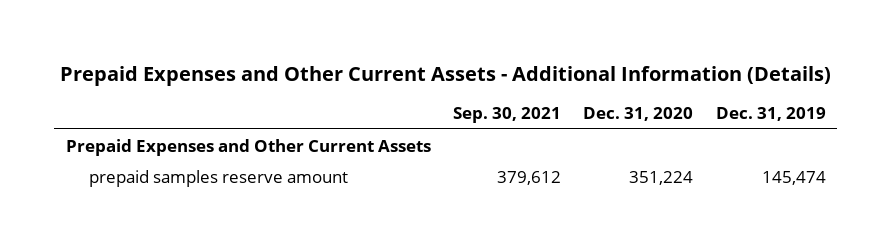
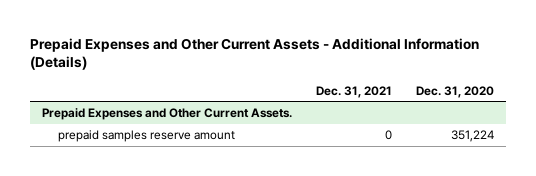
[453,107,562,124] Sep. 30, 2021 -> none
[715,107,826,122] Dec. 31, 2019 -> none
none -> [315,85,392,98] Dec. 31, 2021
[65,138,431,156] Prepaid Expenses and Other Current Assets -> [41,108,292,121] Prepaid Expenses and Other Current Assets.

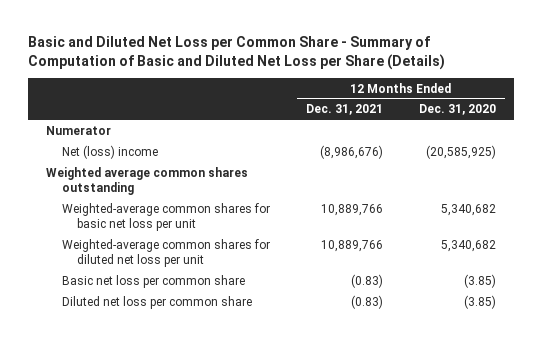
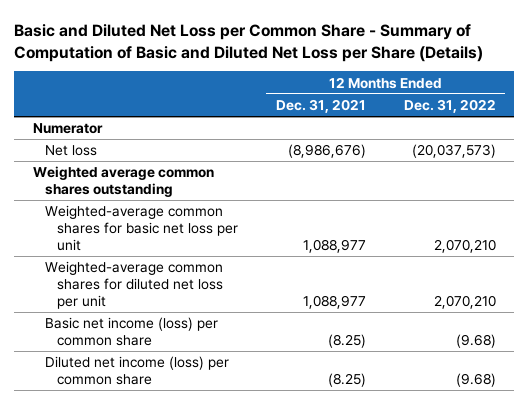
[419,104,497,116] Dec. 31, 2020 -> none
none -> [403,99,496,114] Dec. 31, 2022
[61,144,158,159] Net (loss) income -> [44,145,97,157] Net loss
[321,203,384,216] 10,889,766 -> [302,238,366,253] 1,088,977
[321,239,384,252] 10,889,766 -> [302,294,366,309] 1,088,977
[61,274,245,288] Basic net loss per common share -> [44,317,218,346] Basic net income (loss) per common share
[351,273,384,288] (0.83) -> [327,333,366,348] (8.25)
[61,295,252,309] Diluted net loss per common share -> [44,356,229,385] Diluted net income (loss) per common share
[351,294,384,309] (0.83) -> [327,372,366,387] (8.25)

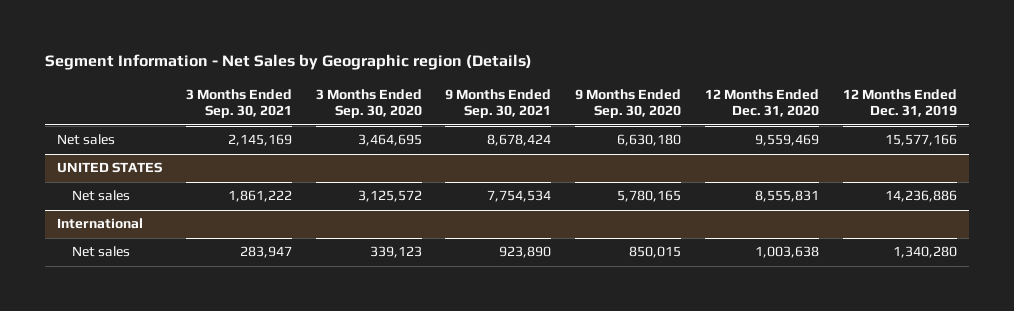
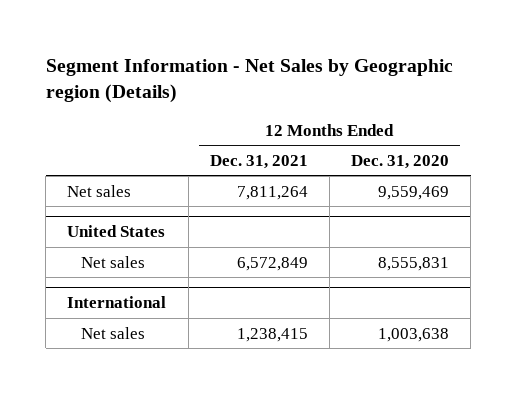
[185,88,292,119] 3 Months Ended Sep. 30, 2021 -> none
[315,88,422,119] 3 Months Ended Sep. 30, 2020 -> none
[445,88,552,119] 9 Months Ended Sep. 30, 2021 -> none
[575,88,682,119] 9 Months Ended Sep. 30, 2020 -> none
[843,88,958,118] 12 Months Ended Dec. 31, 2019 -> none
none -> [209,154,308,169] Dec. 31, 2021
[56,162,162,174] UNITED STATES -> [67,225,166,238] United States

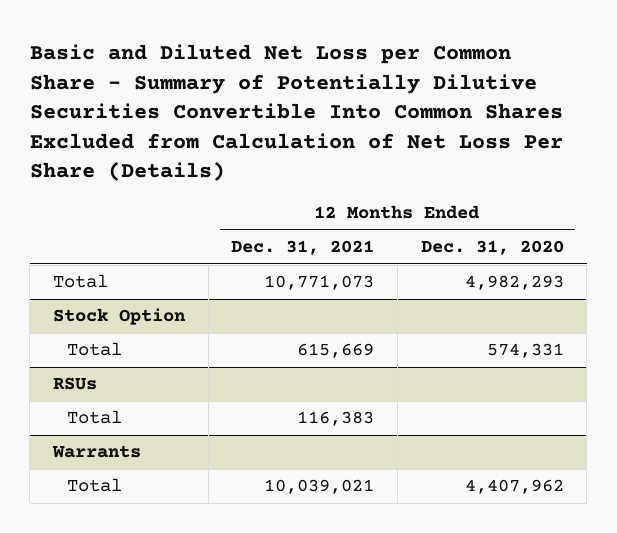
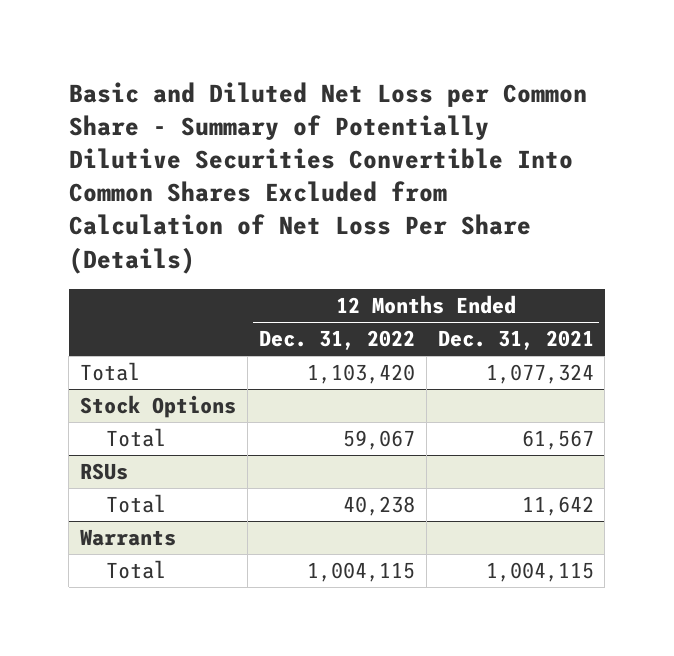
[420,240,564,256] Dec. 31, 2020 -> none
none -> [258,330,415,351] Dec. 31, 2022
[264,275,375,291] 10,771,073 -> [485,364,594,385] 1,077,324
[52,308,186,326] Stock Option -> [80,395,237,419] Stock Options
[297,343,375,359] 615,669 -> [521,430,594,451] 61,567
[297,411,375,427] 116,383 -> [521,496,594,517] 11,642
[264,479,375,495] 10,039,021 -> [485,562,594,583] 1,004,115

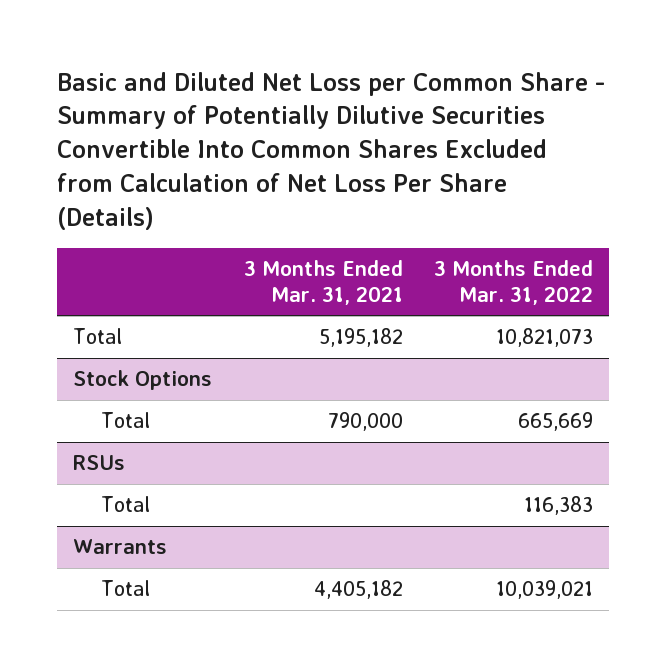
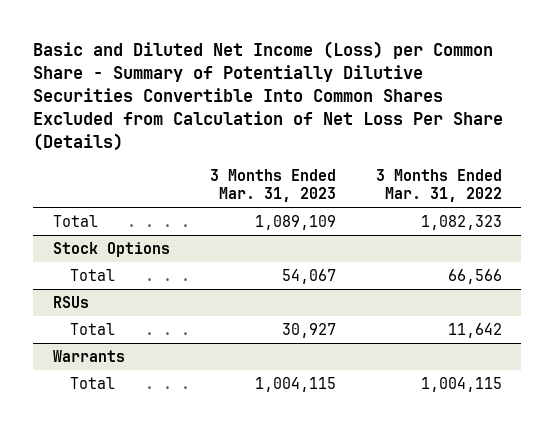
[56,71,605,230] Basic and Diluted Net Loss per Common Share - Summary of Potentially Dilutive Securities Convertible Into Common Shares Excluded from Calculation of Net Loss Per Share (Details) -> [33,41,504,151] Basic and Diluted Net Income (Loss) per Common Share - Summary of Potentially Dilutive Securities Convertible Into Common Shares Excluded from Calculation of Net Loss Per Share (Details)
[243,259,403,305] 3 Months Ended Mar. 31, 2021 -> none
none -> [209,169,336,203] 3 Months Ended Mar. 31, 2023
[496,328,594,348] 10,821,073 -> [420,214,502,230] 1,082,323
[518,412,594,432] 665,669 -> [447,268,502,284] 66,566
[524,496,594,516] 116,383 -> [447,322,502,338] 11,642
[496,580,594,600] 10,039,021 -> [420,376,502,392] 1,004,115

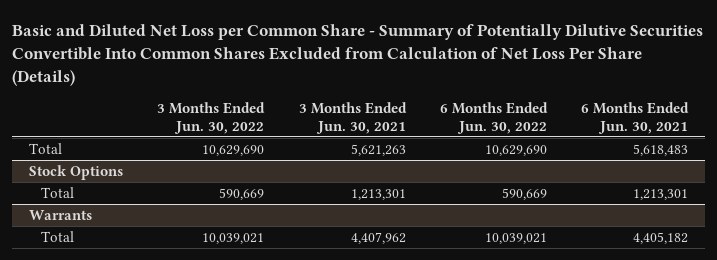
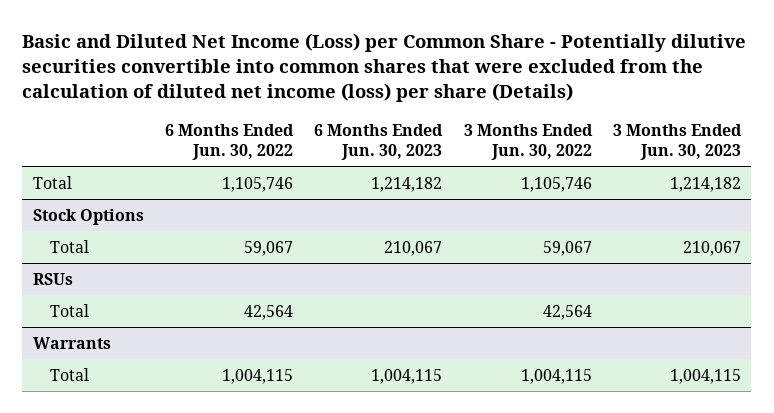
[12,23,704,86] Basic and Diluted Net Loss per Common Share - Summary of Potentially Dilutive Securities Convertible Into Common Shares Excluded from Calculation of Net Loss Per Share (Details) -> [22,32,747,102] Basic and Diluted Net Income (Loss) per Common Share - Potentially dilutive securities convertible into common shares that were excluded from the calculation of diluted net income (loss) per share (Details)
[298,102,407,134] 3 Months Ended Jun. 30, 2021 -> none
[580,102,689,134] 6 Months Ended Jun. 30, 2021 -> none
none -> [314,123,444,161] 6 Months Ended Jun. 30, 2023
none -> [612,123,742,161] 3 Months Ended Jun. 30, 2023
[202,145,265,157] 10,629,690 -> [520,176,592,192] 1,105,746
[484,145,547,157] 10,629,690 -> [222,176,294,192] 1,105,746
[219,188,265,201] 590,669 -> [542,240,592,256] 59,067
[501,188,547,201] 590,669 -> [244,240,294,256] 59,067
none -> [33,272,74,285] RSUs
none -> [50,303,90,317] Total
[202,233,265,245] 10,039,021 -> [520,368,592,384] 1,004,115
[484,233,547,245] 10,039,021 -> [222,368,294,384] 1,004,115

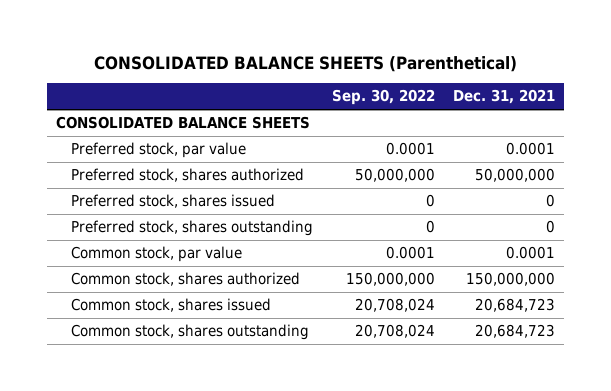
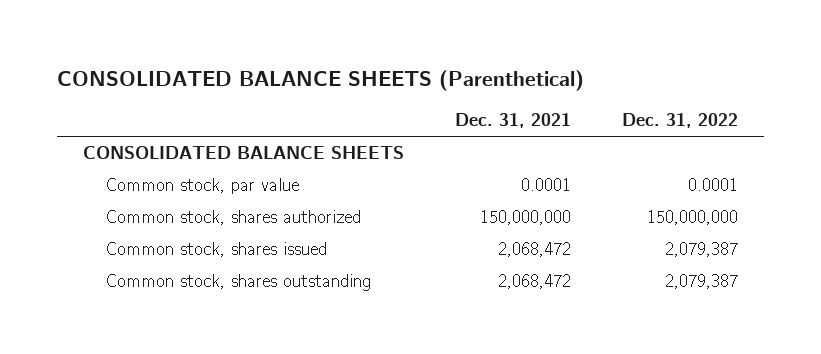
[331,89,435,106] Sep. 30, 2022 -> none
none -> [622,113,739,129] Dec. 31, 2022
[71,142,247,159] Preferred stock, par value -> none
[71,168,305,183] Preferred stock, shares authorized -> none
[71,194,276,209] Preferred stock, shares issued -> none
[71,220,314,237] Preferred stock, shares outstanding -> none
[474,298,555,313] 20,684,723 -> [498,242,572,258] 2,068,472
[474,324,555,339] 20,684,723 -> [498,274,572,290] 2,068,472

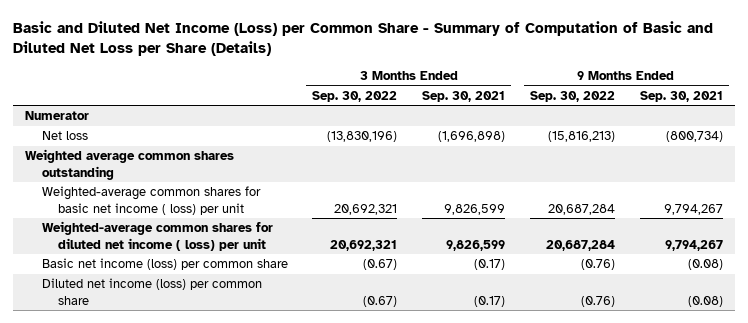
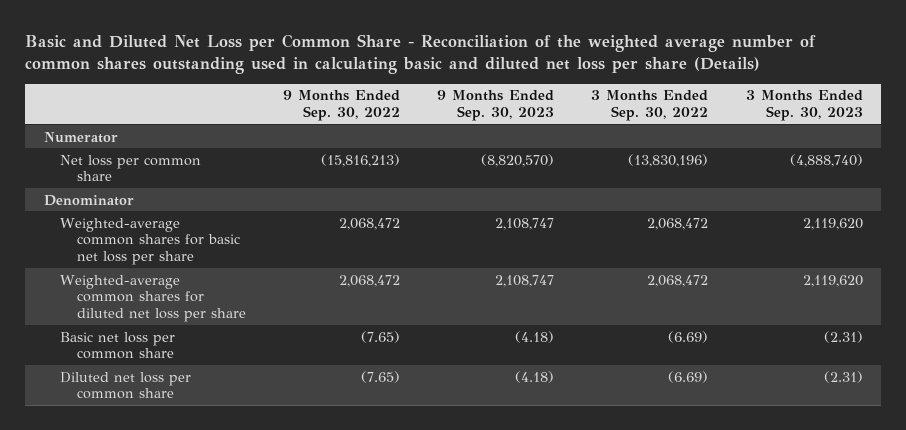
[12,20,713,57] Basic and Diluted Net Income (Loss) per Common Share - Summary of Computation of Basic and Diluted Net Loss per Share (Details) -> [24,34,816,75] Basic and Diluted Net Loss per Common Share - Reconciliation of the weighted average number of common shares outstanding used in calculating basic and diluted net loss per share (Details)
[422,90,506,102] Sep. 30, 2021 -> none
[639,90,723,102] Sep. 30, 2021 -> none
none -> [437,90,555,122] 9 Months Ended Sep. 30, 2023
none -> [745,90,863,122] 3 Months Ended Sep. 30, 2023
[41,131,88,141] Net loss -> [60,154,202,182] Net loss per common share
[25,149,235,180] Weighted average common shares outstanding -> [43,194,134,206] Denominator
[41,186,261,215] Weighted-average common shares for basic net income ( loss) per unit -> [60,217,240,266] Weighted-average common shares for basic net loss per share
[334,203,398,215] 20,692,321 -> [647,217,709,230] 2,068,472
[548,203,616,215] 20,687,284 -> [338,217,400,230] 2,068,472
[41,221,273,251] Weighted-average common shares for diluted net income ( loss) per unit -> [60,274,246,323] Weighted-average common shares for diluted net loss per share
[330,239,398,251] 20,692,321 -> [647,274,709,287] 2,068,472
[546,239,616,251] 20,687,284 -> [338,274,400,287] 2,068,472
[41,258,288,271] Basic net income (loss) per common share -> [60,331,176,360] Basic net loss per common share
[363,259,398,271] (0.67) -> [668,330,709,343] (6.69)
[581,259,616,271] (0.76) -> [360,330,400,343] (7.65)
[41,278,262,305] Diluted net income (loss) per common share -> [60,371,192,400] Diluted net loss per common share
[363,295,398,307] (0.67) -> [668,370,709,383] (6.69)
[581,295,616,307] (0.76) -> [360,370,400,383] (7.65)

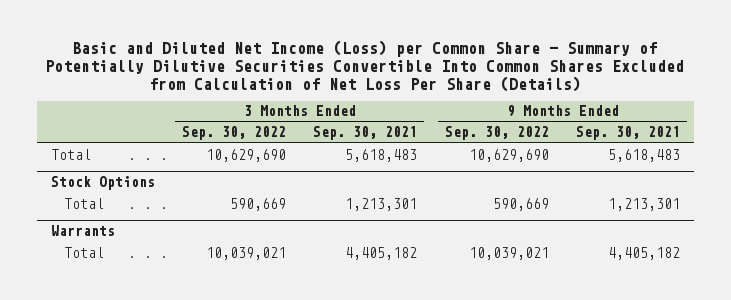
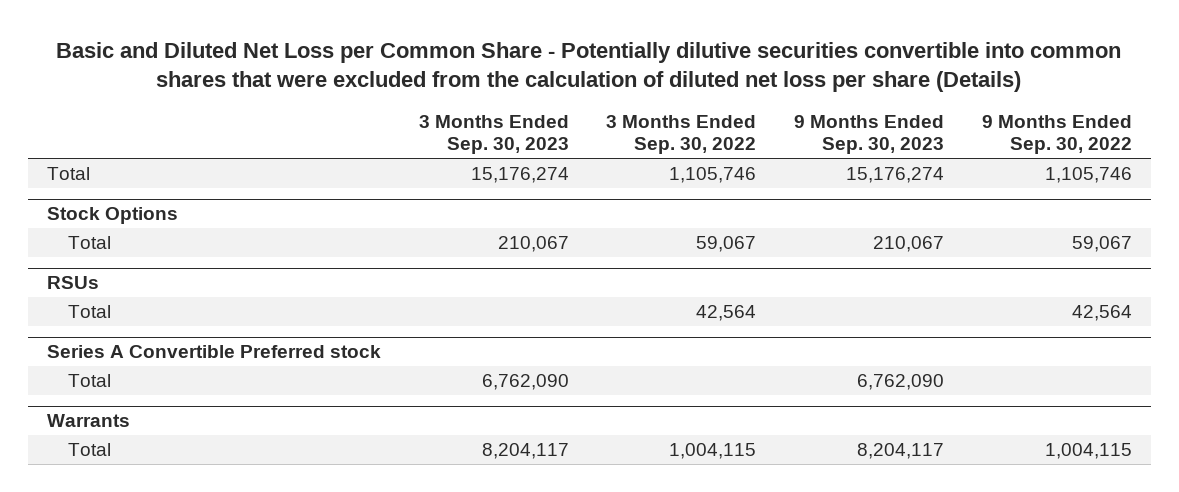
[45,40,685,92] Basic and Diluted Net Income (Loss) per Common Share - Summary of Potentially Dilutive Securities Convertible Into Common Shares Excluded from Calculation of Net Loss Per Share (Details) -> [56,41,1122,93] Basic and Diluted Net Loss per Common Share - Potentially dilutive securities convertible into common shares that were excluded from the calculation of diluted net loss per share (Details)
[313,126,418,141] Sep. 30, 2021 -> none
[576,126,681,141] Sep. 30, 2021 -> none
none -> [418,114,569,155] 3 Months Ended Sep. 30, 2023
none -> [794,114,945,155] 9 Months Ended Sep. 30, 2023
[205,148,286,162] 10,629,690 -> [669,167,757,184] 1,105,746
[468,148,549,162] 10,629,690 -> [1044,167,1132,184] 1,105,746
[229,197,286,211] 590,669 -> [696,236,757,253] 59,067
[492,197,549,211] 590,669 -> [1071,236,1132,253] 59,067
none -> [46,276,99,290] RSUs
none -> [68,305,112,319] Total
none -> [46,345,381,359] Series A Convertible Preferred stock
none -> [68,374,112,388] Total
[205,246,286,260] 10,039,021 -> [669,443,757,460] 1,004,115
[468,246,549,260] 10,039,021 -> [1044,443,1132,460] 1,004,115

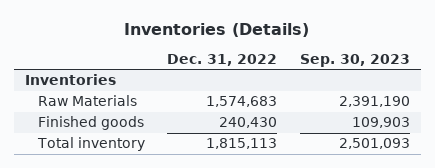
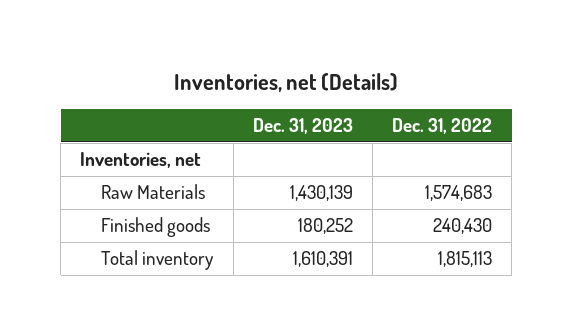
[124,22,310,37] Inventories (Details) -> [174,73,399,94] Inventories, net (Details)
[299,53,410,67] Sep. 30, 2023 -> none
none -> [252,118,353,135] Dec. 31, 2023
[25,74,117,86] Inventories -> [80,152,202,169] Inventories, net

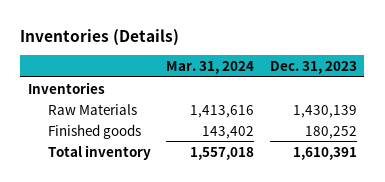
[174,73,399,94] Inventories, net (Details) -> [20,28,180,46] Inventories (Details)
[392,118,493,135] Dec. 31, 2022 -> none
none -> [166,60,255,74] Mar. 31, 2024
[80,152,202,169] Inventories, net -> [28,81,106,94] Inventories

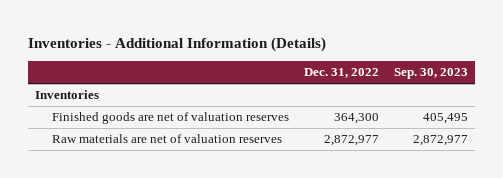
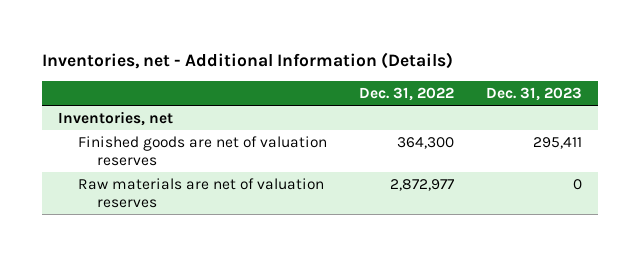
[27,37,326,53] Inventories - Additional Information (Details) -> [41,51,453,69] Inventories, net - Additional Information (Details)
[393,68,468,80] Sep. 30, 2023 -> none
none -> [485,86,582,101] Dec. 31, 2023
[34,90,99,100] Inventories -> [57,110,173,126] Inventories, net

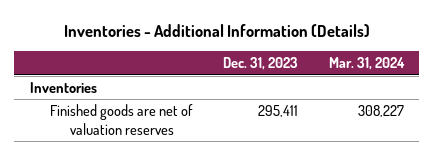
[41,51,453,69] Inventories, net - Additional Information (Details) -> [63,23,370,37] Inventories - Additional Information (Details)
[358,86,454,101] Dec. 31, 2022 -> none
none -> [328,57,405,71] Mar. 31, 2024
[57,110,173,126] Inventories, net -> [29,81,97,93] Inventories
[77,177,324,209] Raw materials are net of valuation reserves -> none

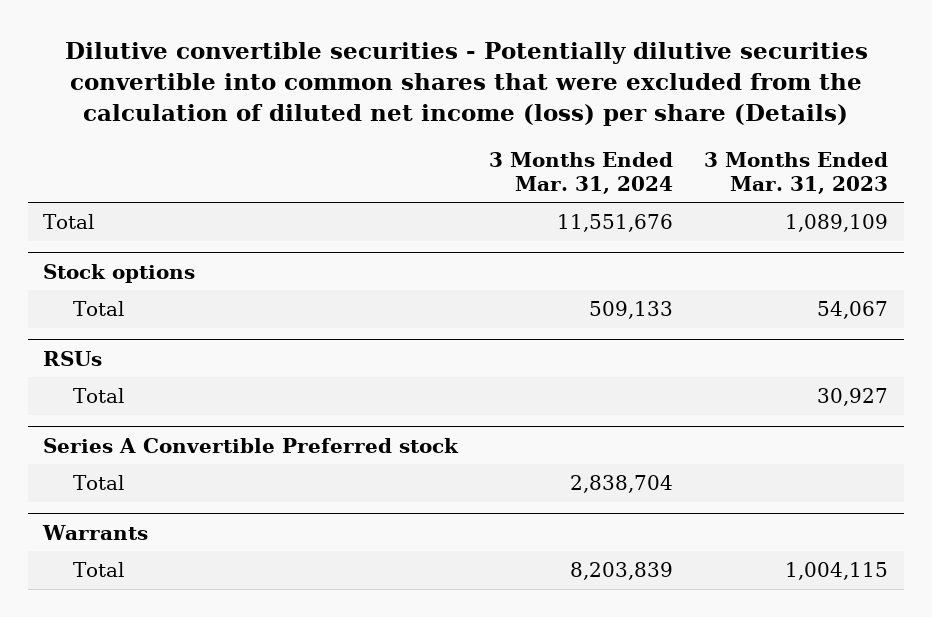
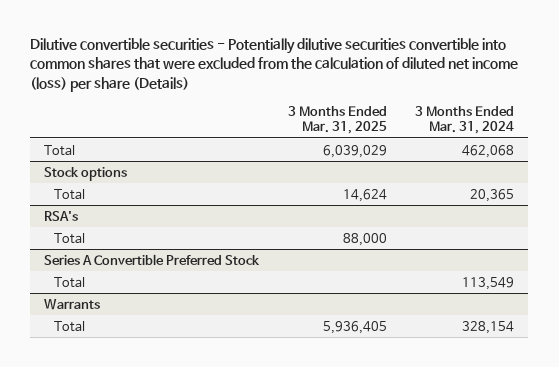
[704,152,889,194] 3 Months Ended Mar. 31, 2023 -> none
none -> [287,105,387,134] 3 Months Ended Mar. 31, 2025
[557,214,674,233] 11,551,676 -> [462,144,515,158] 462,068
[43,350,103,366] RSUs -> none
[589,301,674,320] 509,133 -> [470,188,515,202] 20,365
none -> [44,210,79,221] RSA's
[43,437,460,453] Series A Convertible Preferred stock -> [44,253,261,265] Series A Convertible Preferred Stock
[570,475,674,494] 2,838,704 -> [462,276,515,290] 113,549
[570,562,674,581] 8,203,839 -> [462,320,515,334] 328,154

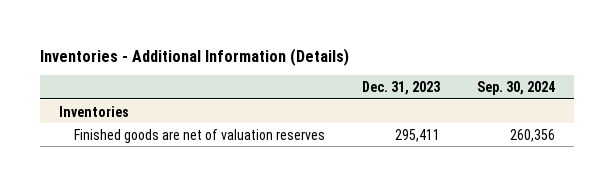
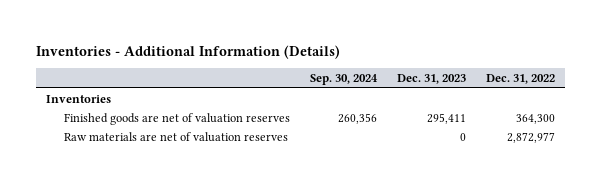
none -> [485,73,555,84] Dec. 31, 2022
none -> [64,131,289,142] Raw materials are net of valuation reserves

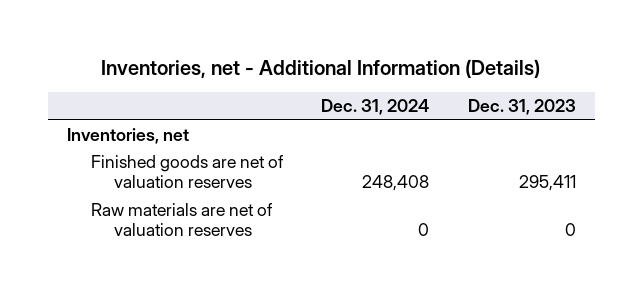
[36,44,341,59] Inventories - Additional Information (Details) -> [101,58,541,78] Inventories, net - Additional Information (Details)
[310,73,379,85] Sep. 30, 2024 -> none
[485,73,555,84] Dec. 31, 2022 -> none
none -> [321,99,430,116] Dec. 31, 2024
[46,94,112,103] Inventories -> [67,128,190,145] Inventories, net

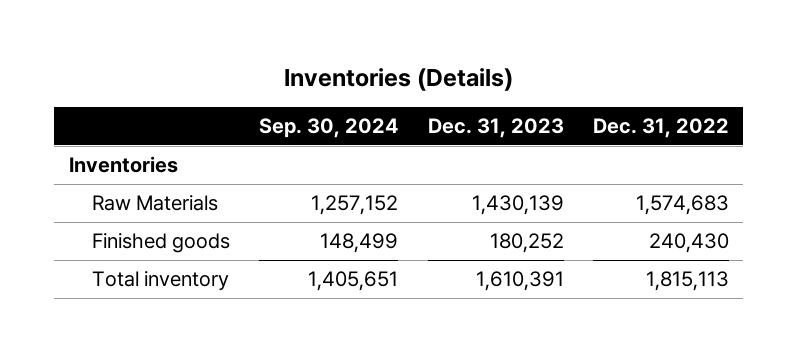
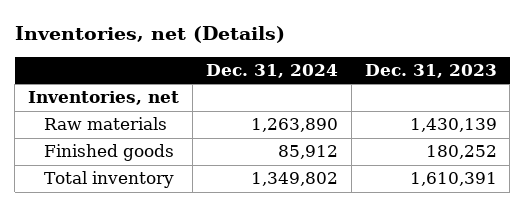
[283,68,513,92] Inventories (Details) -> [14,26,285,44] Inventories, net (Details)
[259,118,399,139] Sep. 30, 2024 -> none
[592,118,729,139] Dec. 31, 2022 -> none
none -> [205,63,338,78] Dec. 31, 2024
[68,156,178,174] Inventories -> [27,91,179,106] Inventories, net
[92,195,219,212] Raw Materials -> [43,117,167,131] Raw materials

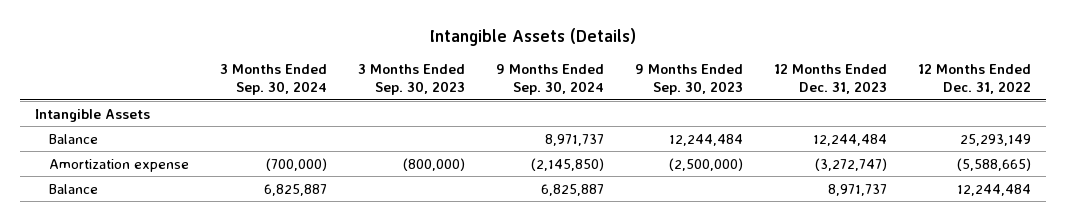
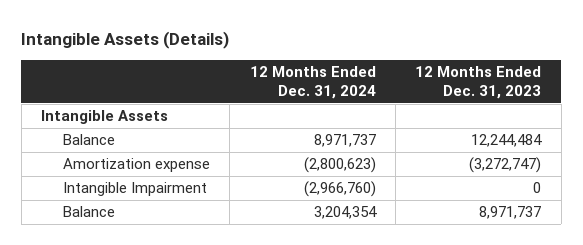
[219,64,327,96] 3 Months Ended Sep. 30, 2024 -> none
[357,64,465,96] 3 Months Ended Sep. 30, 2023 -> none
[495,64,604,96] 9 Months Ended Sep. 30, 2024 -> none
[634,64,743,96] 9 Months Ended Sep. 30, 2023 -> none
[917,64,1031,95] 12 Months Ended Dec. 31, 2022 -> none
none -> [249,66,376,99] 12 Months Ended Dec. 31, 2024
none -> [62,182,207,197] Intangible Impairment

